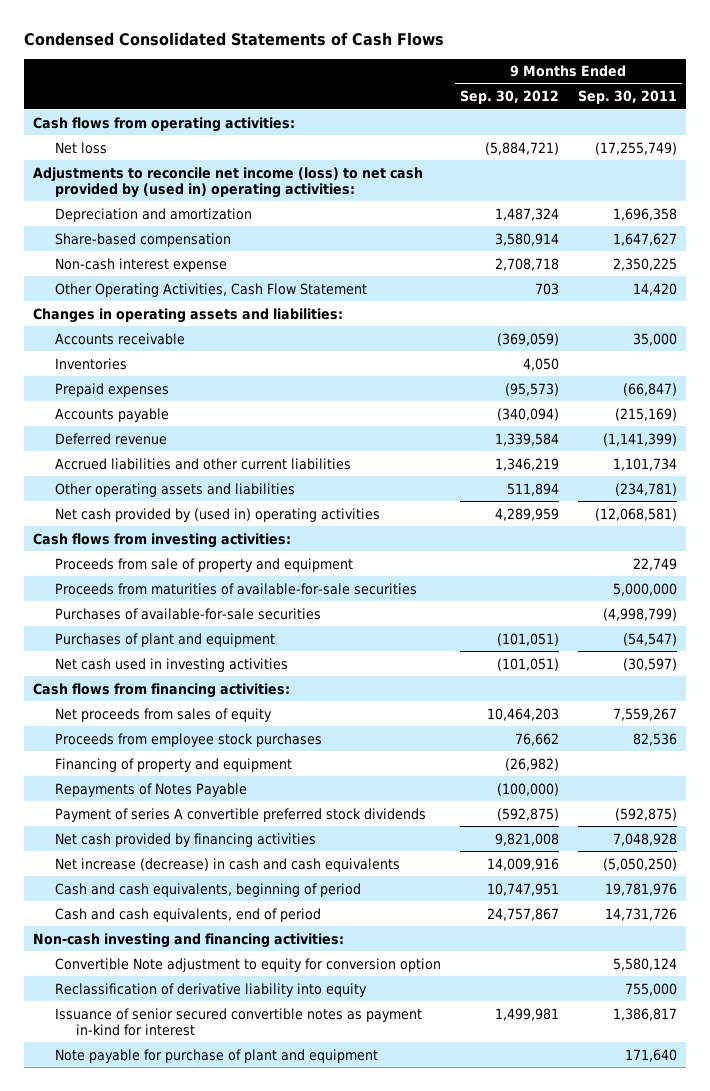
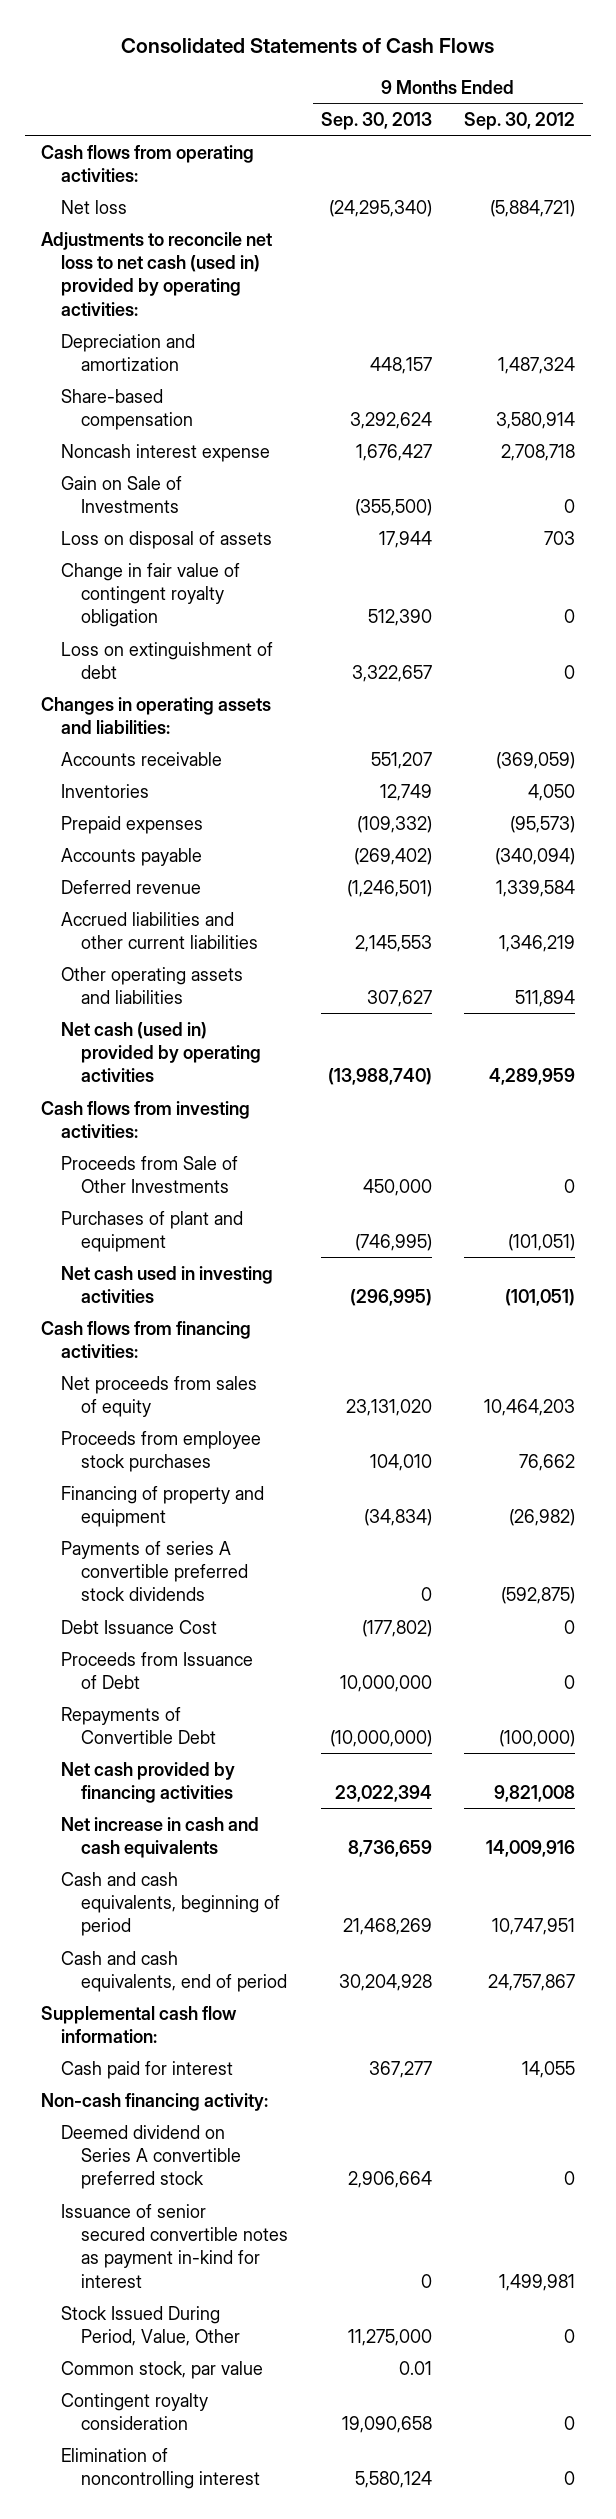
[23,31,444,46] Condensed Consolidated Statements of Cash Flows -> [121,38,495,54] Consolidated Statements of Cash Flows
[577,90,677,105] Sep. 30, 2011 -> none
none -> [320,111,432,130] Sep. 30, 2013
[33,166,424,198] Adjustments to reconcile net income (loss) to net cash provided by (used in) operating activities: -> [41,231,273,316] Adjustments to reconcile net loss to net cash (used in) provided by operating activities:
[54,282,367,297] Other Operating Activities, Cash Flow Statement -> none
[54,257,227,272] Non-cash interest expense -> [61,443,271,462] Noncash interest expense
none -> [61,475,183,513] Gain on Sale of Investments
none -> [61,530,273,549] Loss on disposal of assets
none -> [61,562,241,628] Change in fair value of contingent royalty obligation
none -> [61,641,274,679] Loss on extinguishment of debt
[54,507,380,522] Net cash provided by (used in) operating activities -> [61,1021,262,1083] Net cash (used in) provided by operating activities
[54,557,353,572] Proceeds from sale of property and equipment -> none
[54,582,417,595] Proceeds from maturities of available-for-sale securities -> none
[54,607,321,620] Purchases of available-for-sale securities -> none
none -> [61,1155,239,1193] Proceeds from Sale of Other Investments
[54,782,247,797] Repayments of Notes Payable -> none
[54,807,426,822] Payment of series A convertible preferred stock dividends -> [61,1540,249,1602] Payments of series A convertible preferred stock dividends
none -> [61,1619,218,1634] Debt Issuance Cost
none -> [61,1651,254,1689] Proceeds from Issuance of Debt
none -> [61,1706,217,1744] Repayments of Convertible Debt
[54,857,400,872] Net increase (decrease) in cash and cash equivalents -> [61,1816,260,1858] Net increase in cash and cash equivalents
[54,957,441,972] Convertible Note adjustment to equity for conversion option -> none
[54,982,367,997] Reclassification of derivative liability into equity -> none
none -> [41,2005,238,2043] Supplemental cash flow information:
none -> [61,2060,234,2079] Cash paid for interest
[33,932,345,948] Non-cash investing and financing activities: -> [41,2092,269,2111] Non-cash financing activity:
none -> [61,2124,242,2190] Deemed dividend on Series A convertible preferred stock
[54,1048,378,1063] Note payable for purchase of plant and equipment -> none
none -> [61,2305,241,2346] Stock Issued During Period, Value, Other
none -> [61,2360,264,2379] Common stock, par value
none -> [61,2392,209,2430] Contingent royalty consideration
none -> [61,2447,261,2489] Elimination of noncontrolling interest

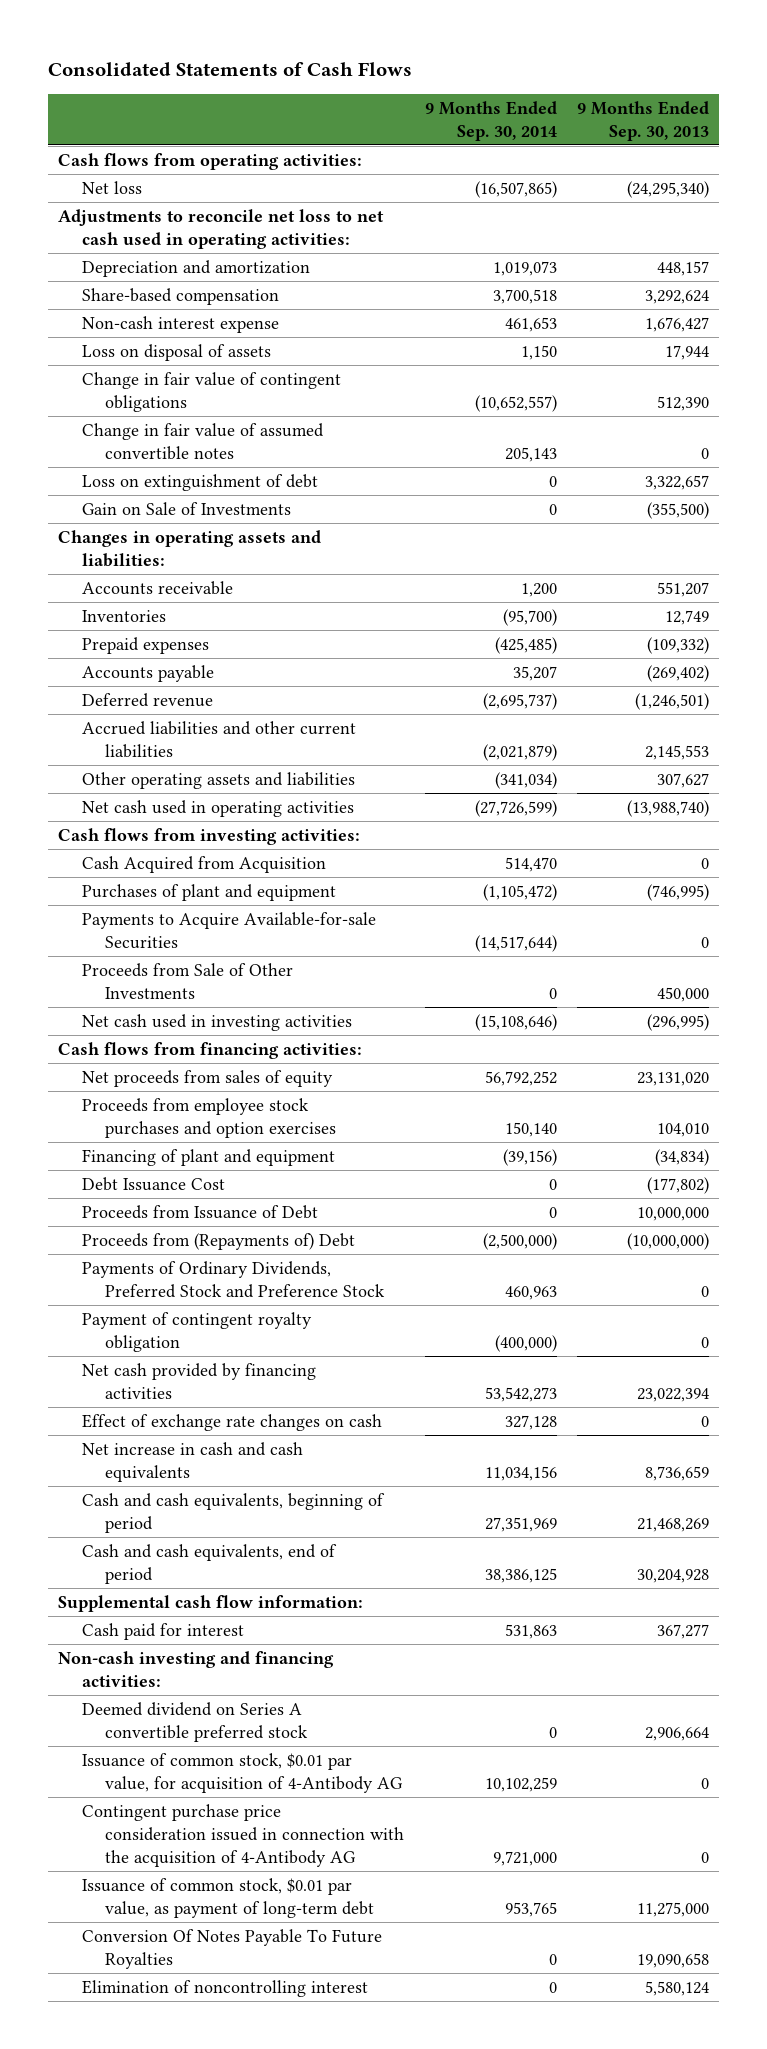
[463,111,575,130] Sep. 30, 2012 -> none
none -> [424,100,557,141] 9 Months Ended Sep. 30, 2014
[41,231,273,316] Adjustments to reconcile net loss to net cash (used in) provided by operating activities: -> [58,208,385,249] Adjustments to reconcile net loss to net cash used in operating activities:
[61,443,271,462] Noncash interest expense -> [81,315,279,333] Non-cash interest expense
[61,562,241,628] Change in fair value of contingent royalty obligation -> [81,371,341,412] Change in fair value of contingent obligations
none -> [81,422,324,460] Change in fair value of assumed convertible notes
[61,475,183,513] Gain on Sale of Investments -> [81,501,291,515] Gain on Sale of Investments
[61,1021,262,1083] Net cash (used in) provided by operating activities -> [81,799,354,817] Net cash used in operating activities
none -> [81,855,326,873] Cash Acquired from Acquisition
none -> [81,911,376,949] Payments to Acquire Available-for-sale Securities
[61,1155,239,1193] Proceeds from Sale of Other Investments -> [81,962,293,999] Proceeds from Sale of Other Investments
[61,1540,249,1602] Payments of series A convertible preferred stock dividends -> none
[61,1430,262,1472] Proceeds from employee stock purchases -> [81,1097,337,1138] Proceeds from employee stock purchases and option exercises
[61,1485,265,1527] Financing of property and equipment -> [81,1148,335,1166] Financing of plant and equipment
[61,1706,217,1744] Repayments of Convertible Debt -> [81,1232,355,1250] Proceeds from (Repayments of) Debt
none -> [81,1260,386,1298] Payments of Ordinary Dividends, Preferred Stock and Preference Stock
none -> [81,1311,312,1352] Payment of contingent royalty obligation
none -> [81,1413,382,1431] Effect of exchange rate changes on cash
[41,2092,269,2111] Non-cash financing activity: -> [58,1650,335,1687] Non-cash investing and financing activities:
[61,2203,289,2288] Issuance of senior secured convertible notes as payment in-kind for interest -> none
[61,2360,264,2379] Common stock, par value -> none
none -> [81,1752,403,1793] Issuance of common stock, $0.01 par value, for acquisition of 4-Antibody AG
none -> [81,1803,405,1867] Contingent purchase price consideration issued in connection with the acquisition of 4-Antibody AG
[61,2305,241,2346] Stock Issued During Period, Value, Other -> [81,1877,375,1918] Issuance of common stock, $0.01 par value, as payment of long-term debt
[61,2392,209,2430] Contingent royalty consideration -> [81,1928,382,1969] Conversion Of Notes Payable To Future Royalties

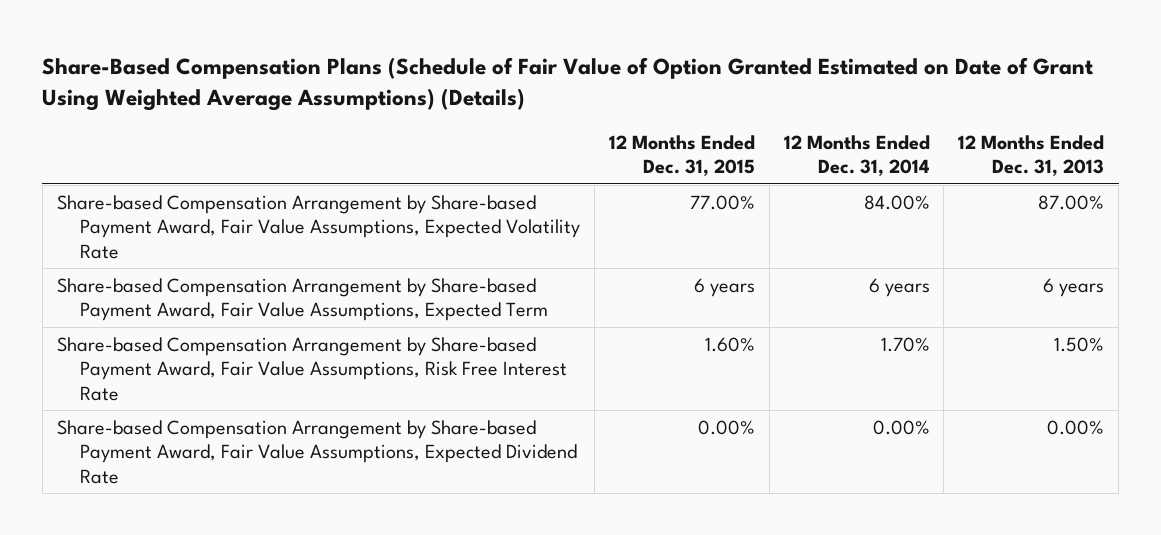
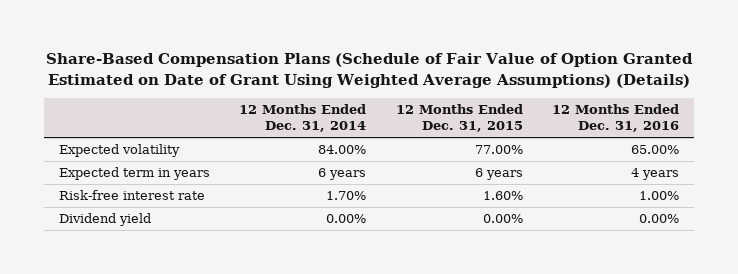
[958,135,1105,177] 12 Months Ended Dec. 31, 2013 -> none
none -> [552,104,680,133] 12 Months Ended Dec. 31, 2016
[56,194,580,259] Share-based Compensation Arrangement by Share-based Payment Award, Fair Value Assumptions, Expected Volatility Rate -> [58,144,180,158] Expected volatility
[56,277,548,322] Share-based Compensation Arrangement by Share-based Payment Award, Fair Value Assumptions, Expected Term -> [58,167,210,181] Expected term in years
[56,336,567,401] Share-based Compensation Arrangement by Share-based Payment Award, Fair Value Assumptions, Risk Free Interest Rate -> [58,190,205,201] Risk-free interest rate
[56,419,577,484] Share-based Compensation Arrangement by Share-based Payment Award, Fair Value Assumptions, Expected Dividend Rate -> [58,213,151,227] Dividend yield

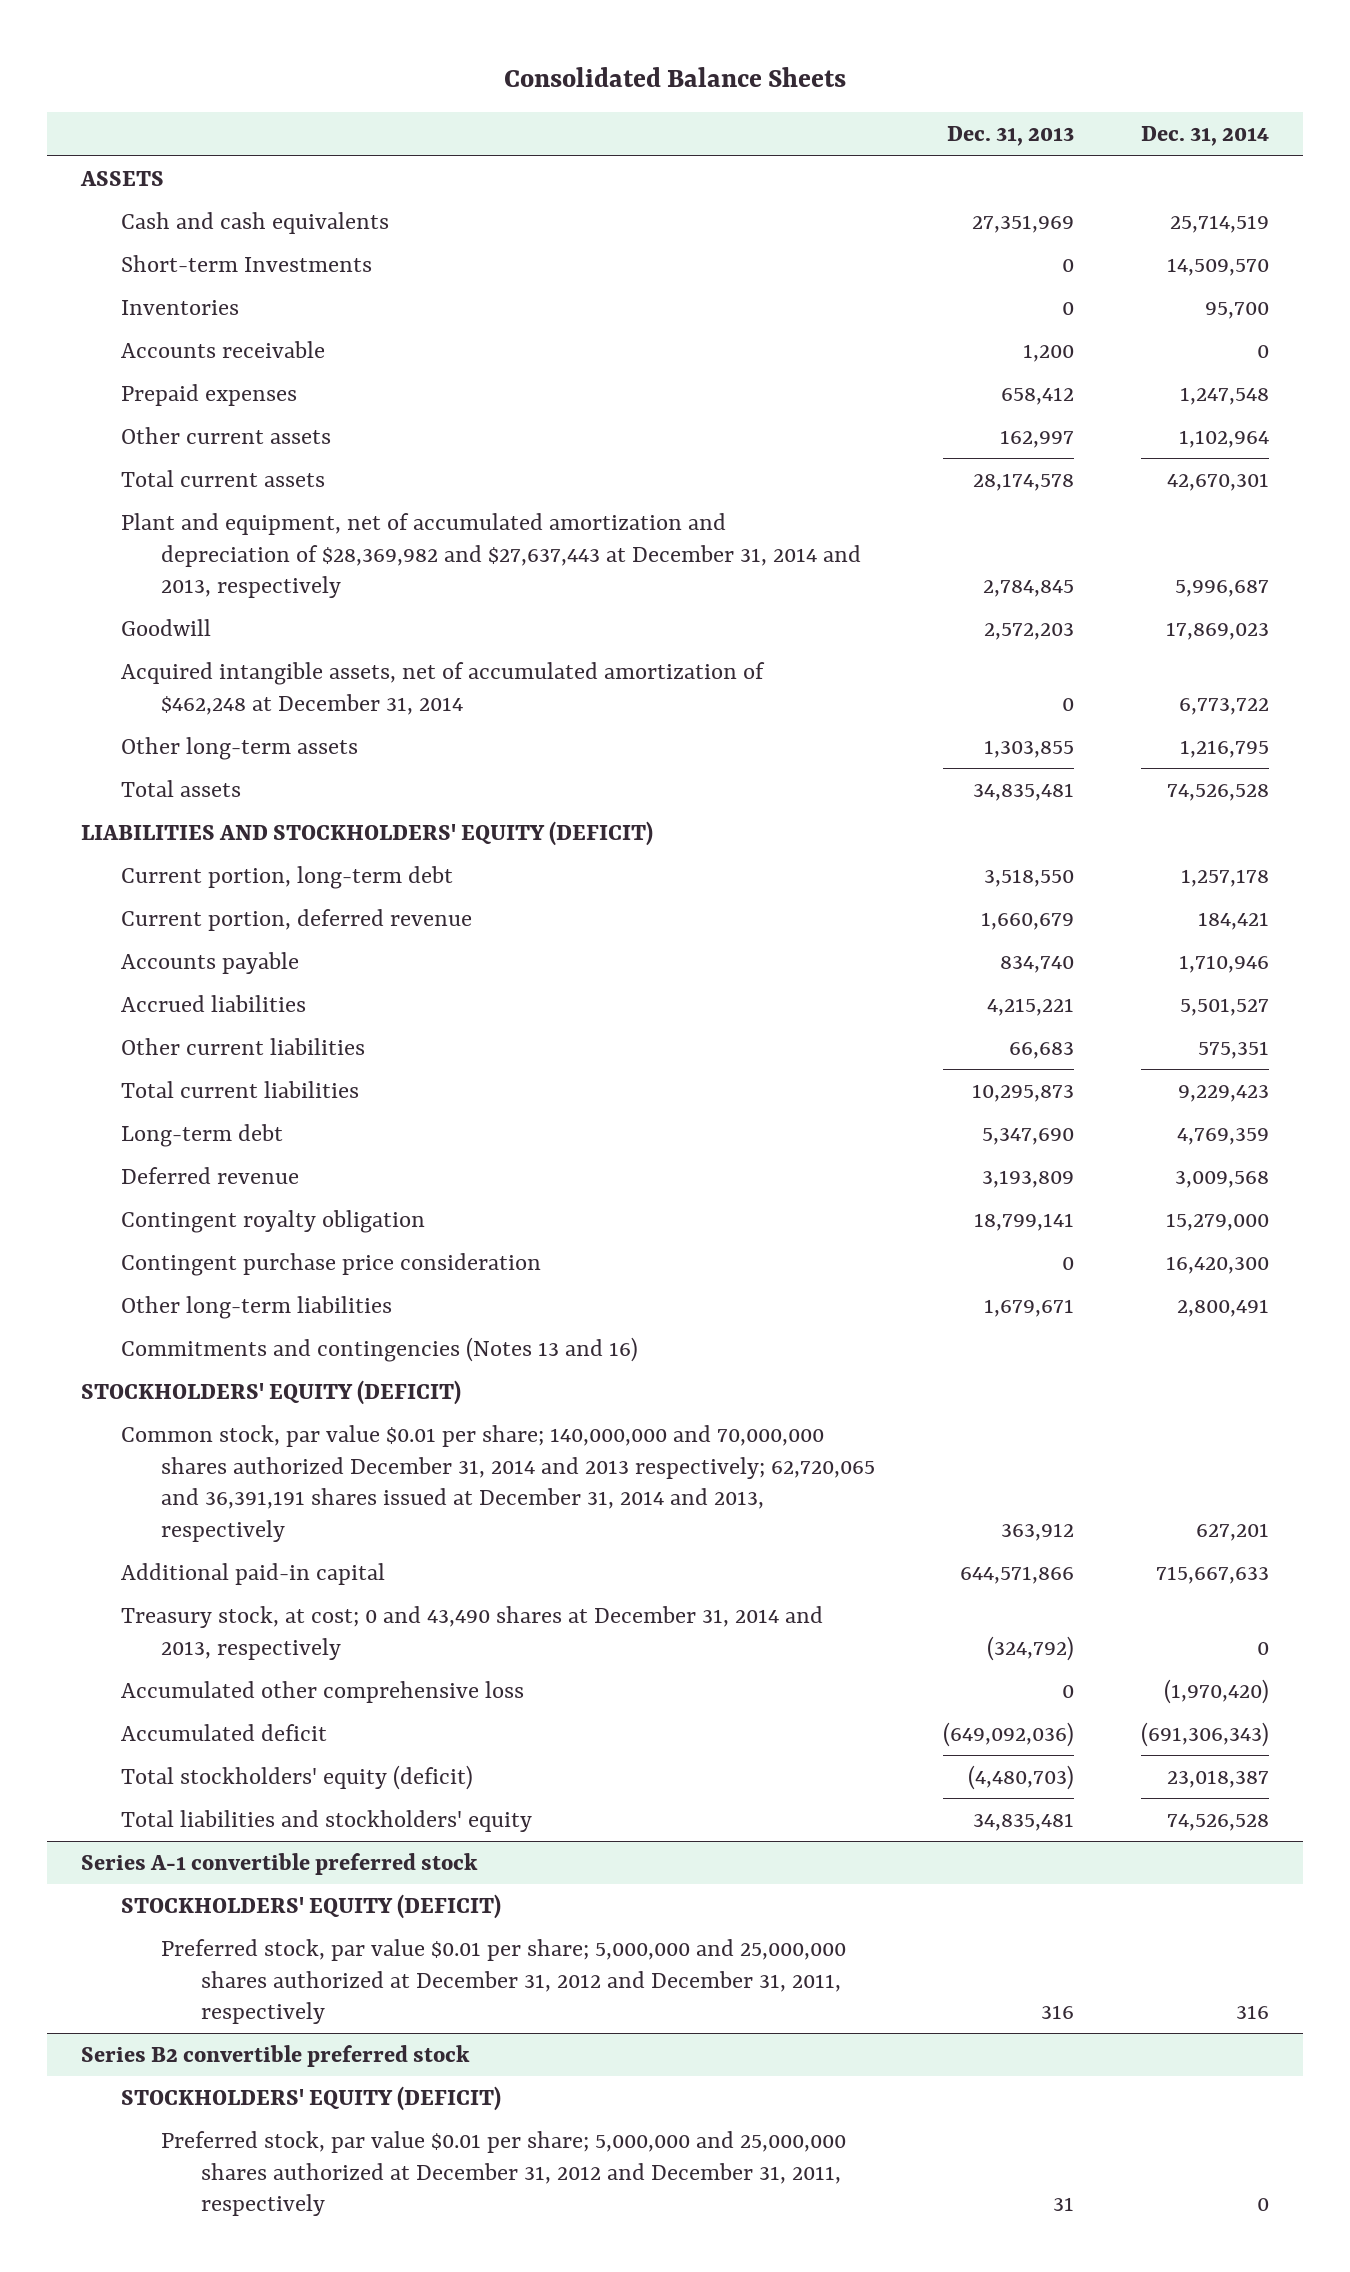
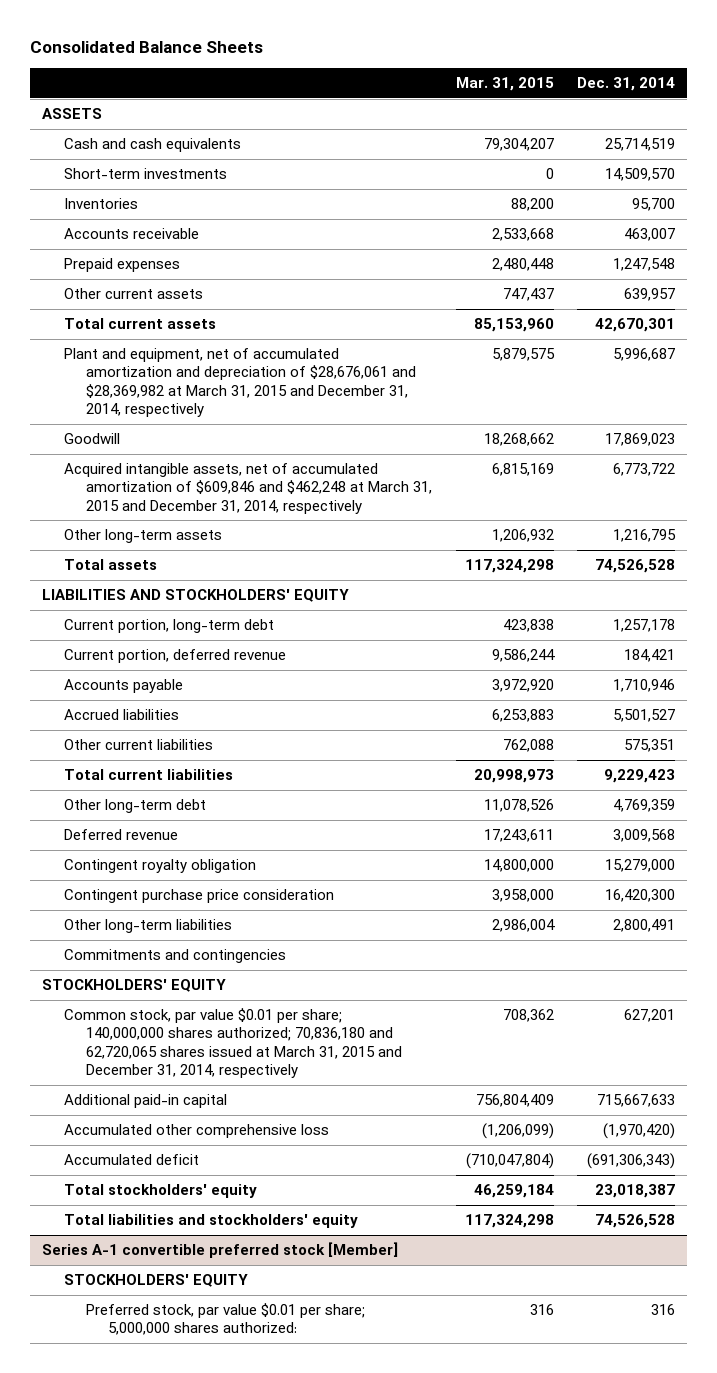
[946,126,1074,147] Dec. 31, 2013 -> none
none -> [455,77,554,92] Mar. 31, 2015
[120,254,372,272] Short-term Investments -> [64,168,228,180] Short-term investments
[1257,344,1270,358] 0 -> [624,228,676,242] 463,007
[1179,429,1270,448] 1,102,964 -> [624,288,676,302] 639,957
[120,512,861,599] Plant and equipment, net of accumulated amortization and depreciation of $28,369,982 and $27,637,443 at December 31, 2014 and 2013, respectively -> [64,348,417,418] Plant and equipment, net of accumulated amortization and depreciation of $28,676,061 and $28,369,982 at March 31, 2015 and December 31, 2014, respectively
[120,661,765,715] Acquired intangible assets, net of accumulated amortization of $462,248 at December 31, 2014 -> [64,463,433,514] Acquired intangible assets, net of accumulated amortization of $609,846 and $462,248 at March 31, 2015 and December 31, 2014, respectively
[81,820,654,846] LIABILITIES AND STOCKHOLDERS' EQUITY (DEFICIT) -> [41,589,349,603] LIABILITIES AND STOCKHOLDERS' EQUITY
[120,1123,283,1147] Long-term debt -> [64,799,207,814] Other long-term debt
[120,1336,638,1362] Commitments and contingencies (Notes 13 and 16) -> [64,949,287,964] Commitments and contingencies
[81,1379,462,1405] STOCKHOLDERS' EQUITY (DEFICIT) -> [41,979,226,993] STOCKHOLDERS' EQUITY
[120,1424,875,1542] Common stock, par value $0.01 per share; 140,000,000 and 70,000,000 shares authorized December 31, 2014 and 2013 respectively; 62,720,065 and 36,391,191 shares issued at December 31, 2014 and 2013, respectively -> [64,1008,403,1079] Common stock, par value $0.01 per share; 140,000,000 shares authorized; 70,836,180 and 62,720,065 shares issued at March 31, 2015 and December 31, 2014, respectively
[120,1605,823,1660] Treasury stock, at cost; 0 and 43,490 shares at December 31, 2014 and 2013, respectively -> none
[120,1764,473,1790] Total stockholders' equity (deficit) -> [64,1184,258,1199] Total stockholders' equity
[81,2044,471,2067] Series B2 convertible preferred stock -> none
[120,2085,501,2111] STOCKHOLDERS' EQUITY (DEFICIT) -> none
[160,2130,846,2217] Preferred stock, par value $0.01 per share; 5,000,000 and 25,000,000 shares authorized at December 31, 2012 and December 31, 2011, respectively -> none
[81,1852,479,1875] Series A-1 convertible preferred stock -> [41,1242,398,1259] Series A-1 convertible preferred stock [Member]
[120,1893,501,1919] STOCKHOLDERS' EQUITY (DEFICIT) -> [64,1274,249,1288] STOCKHOLDERS' EQUITY
[160,1938,846,2025] Preferred stock, par value $0.01 per share; 5,000,000 and 25,000,000 shares authorized at December 31, 2012 and December 31, 2011, respectively -> [86,1303,366,1336] Preferred stock, par value $0.01 per share; 5,000,000 shares authorized:

